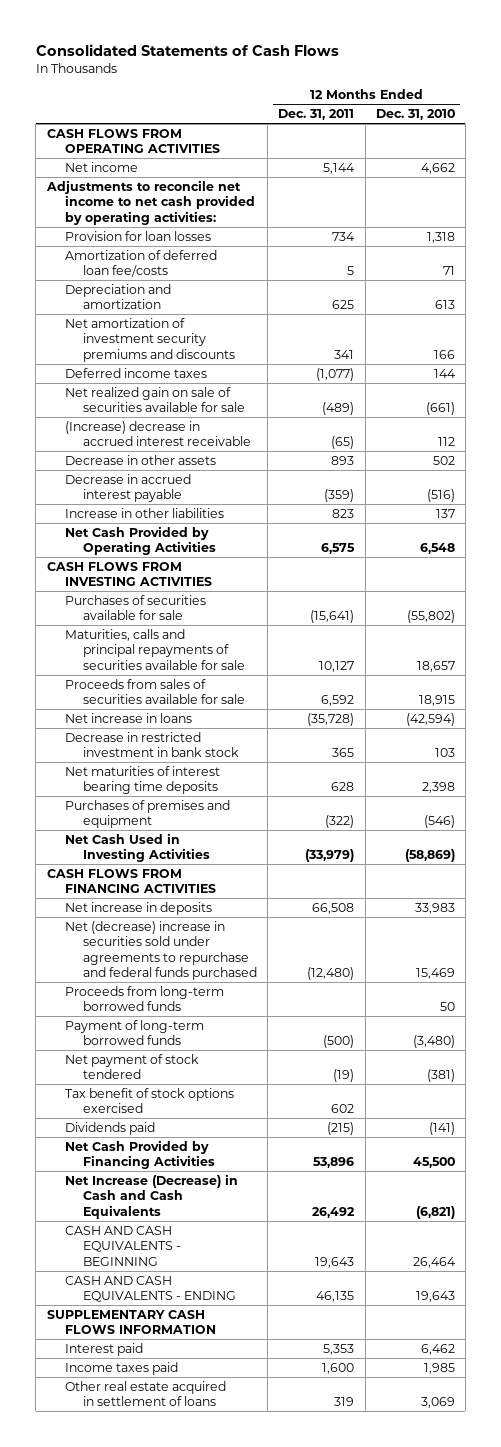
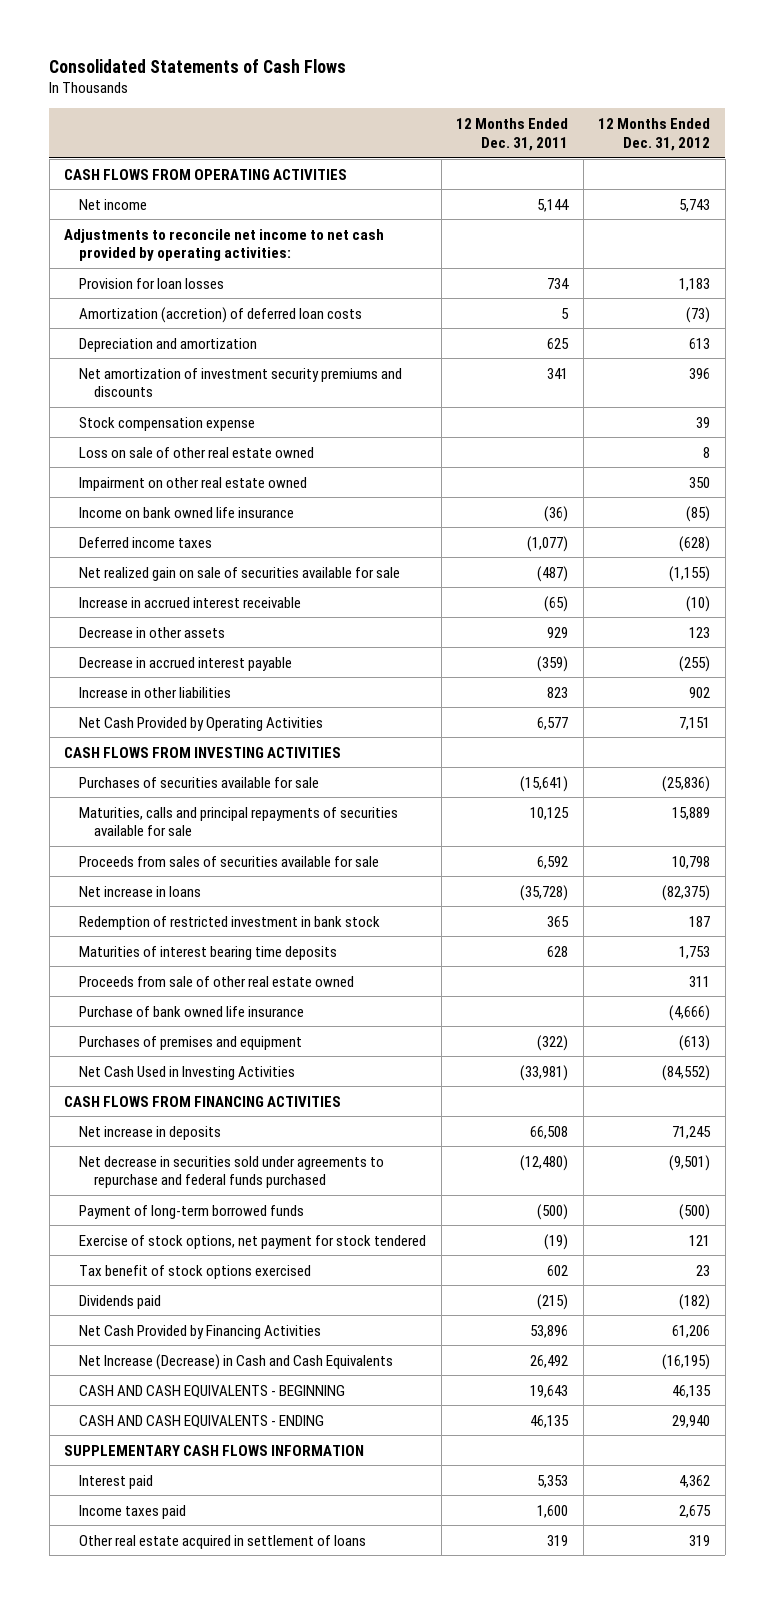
[375,109,455,121] Dec. 31, 2010 -> none
none -> [598,118,711,151] 12 Months Ended Dec. 31, 2012
[64,249,217,278] Amortization of deferred loan fee/costs -> [79,306,363,323] Amortization (accretion) of deferred loan costs
none -> [79,416,256,431] Stock compensation expense
none -> [79,446,315,458] Loss on sale of other real estate owned
none -> [79,476,308,491] Impairment on other real estate owned
none -> [79,506,295,518] Income on bank owned life insurance
[322,402,355,416] (489) -> [537,565,569,582] (487)
[64,420,252,447] (Increase) decrease in accrued interest receivable -> [79,596,302,608] Increase in accrued interest receivable
[331,455,355,465] 893 -> [547,626,569,638] 929
[321,543,356,555] 6,575 -> [537,716,569,730] 6,577
[319,660,355,672] 10,127 -> [530,806,570,820] 10,125
[64,731,240,758] Decrease in restricted investment in bank stock -> [79,915,381,930] Redemption of restricted investment in bank stock
[64,765,220,795] Net maturities of interest bearing time deposits -> [79,945,338,960] Maturities of interest bearing time deposits
none -> [79,975,355,987] Proceeds from sale of other real estate owned
none -> [79,1005,305,1017] Purchase of bank owned life insurance
[305,849,355,863] (33,979) -> [520,1064,569,1081] (33,981)
[64,985,224,1012] Proceeds from long-term borrowed funds -> none
[64,920,258,980] Net (decrease) increase in securities sold under agreements to repurchase and federal funds purchased -> [79,1155,385,1189] Net decrease in securities sold under agreements to repurchase and federal funds purchased
[64,1053,199,1080] Net payment of stock tendered -> [79,1234,427,1249] Exercise of stock options, net payment for stock tendered

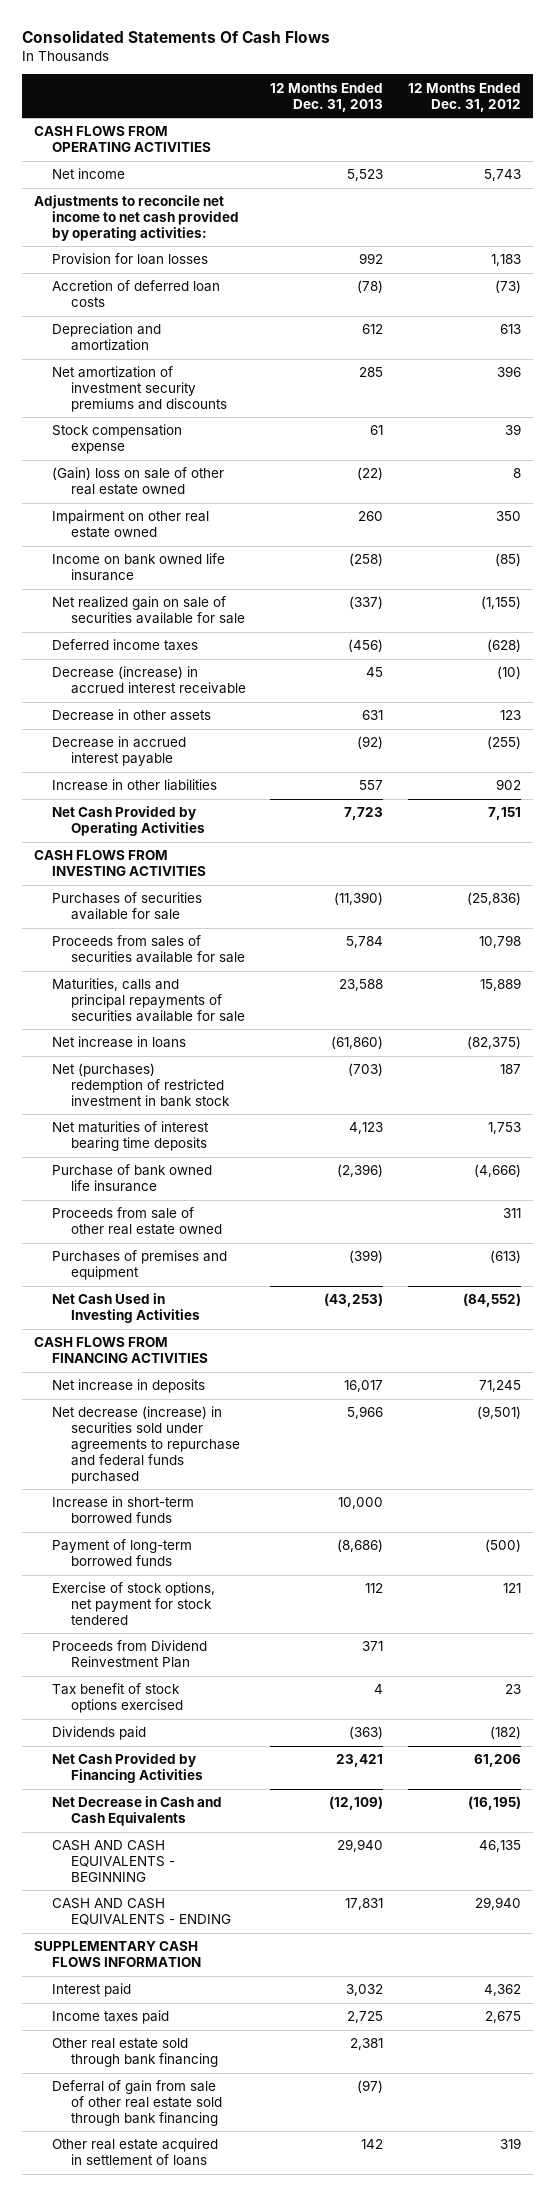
[49,58,347,73] Consolidated Statements of Cash Flows -> [21,29,330,43] Consolidated Statements Of Cash Flows
[456,118,569,151] 12 Months Ended Dec. 31, 2011 -> none
none -> [270,82,384,112] 12 Months Ended Dec. 31, 2013
[79,306,363,323] Amortization (accretion) of deferred loan costs -> [52,280,221,308] Accretion of deferred loan costs
[79,446,315,458] Loss on sale of other real estate owned -> [52,467,225,496] (Gain) loss on sale of other real estate owned
[79,536,213,548] Deferred income taxes -> [52,639,199,652] Deferred income taxes
[79,596,302,608] Increase in accrued interest receivable -> [52,666,246,695] Decrease (increase) in accrued interest receivable
[79,806,399,837] Maturities, calls and principal repayments of securities available for sale -> [52,978,245,1023] Maturities, calls and principal repayments of securities available for sale
[79,915,381,930] Redemption of restricted investment in bank stock -> [52,1063,230,1108] Net (purchases) redemption of restricted investment in bank stock
[79,945,338,960] Maturities of interest bearing time deposits -> [52,1121,210,1152] Net maturities of interest bearing time deposits
[79,975,355,987] Proceeds from sale of other real estate owned -> [52,1207,222,1236] Proceeds from sale of other real estate owned
[79,1155,385,1189] Net decrease in securities sold under agreements to repurchase and federal funds purchased -> [52,1406,240,1484] Net decrease (increase) in securities sold under agreements to repurchase and federal funds purchased
none -> [52,1496,195,1524] Increase in short-term borrowed funds
none -> [52,1640,208,1669] Proceeds from Dividend Reinvestment Plan
[79,1353,394,1370] Net Increase (Decrease) in Cash and Cash Equivalents -> [52,1796,223,1827] Net Decrease in Cash and Cash Equivalents
none -> [52,2038,218,2068] Other real estate sold through bank financing
none -> [52,2080,222,2127] Deferral of gain from sale of other real estate sold through bank financing

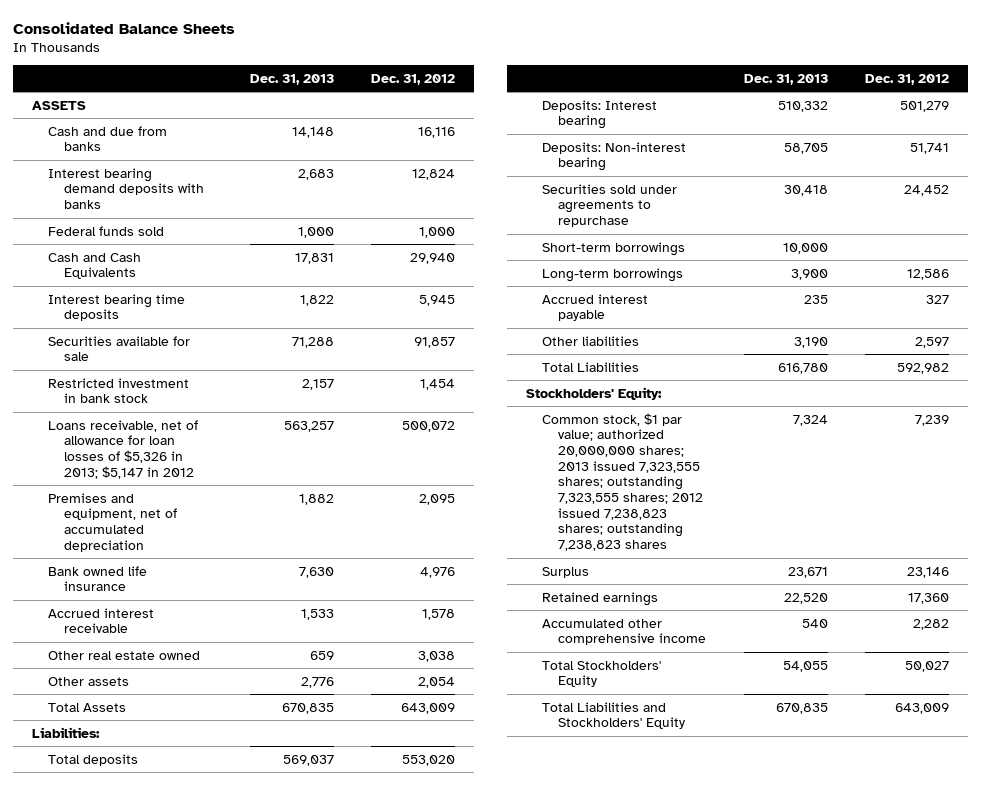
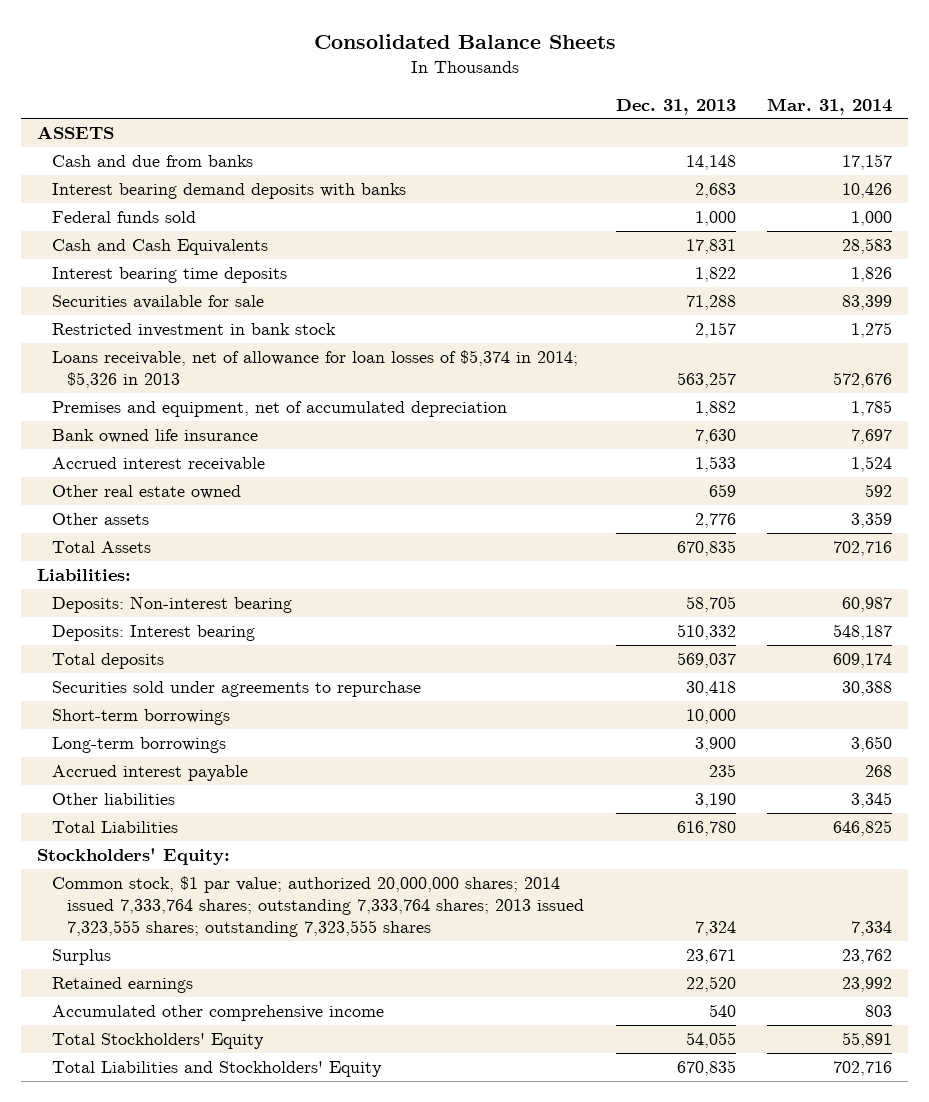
[371,73,456,85] Dec. 31, 2012 -> none
none -> [767,97,893,115] Mar. 31, 2014
[47,419,198,479] Loans receivable, net of allowance for loan losses of $5,326 in 2013; $5,147 in 2012 -> [52,349,579,389] Loans receivable, net of allowance for loan losses of $5,374 in 2014; $5,326 in 2013
[542,99,658,130] Deposits: Interest bearing -> [52,624,256,641] Deposits: Interest bearing
[47,753,138,766] Total deposits -> [52,652,165,669] Total deposits
[542,412,704,552] Common stock, $1 par value; authorized 20,000,000 shares; 2013 issued 7,323,555 shares; outstanding 7,323,555 shares; 2012 issued 7,238,823 shares; outstanding 7,238,823 shares -> [52,875,585,938] Common stock, $1 par value; authorized 20,000,000 shares; 2014 issued 7,333,764 shares; outstanding 7,333,764 shares; 2013 issued 7,323,555 shares; outstanding 7,323,555 shares

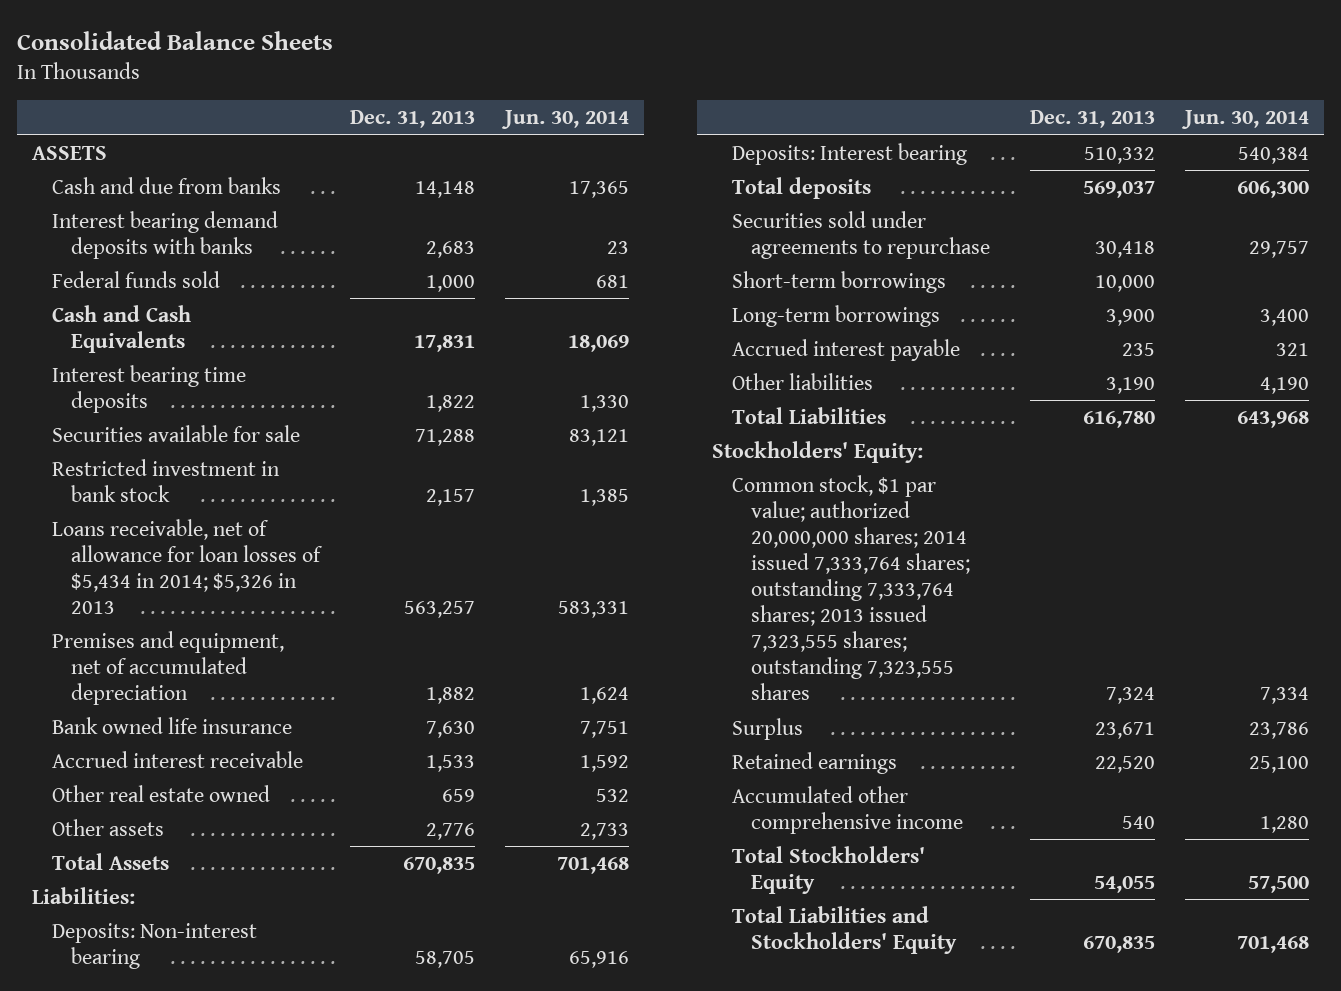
[767,97,893,115] Mar. 31, 2014 -> none
none -> [501,110,630,130] Jun. 30, 2014
[52,349,579,389] Loans receivable, net of allowance for loan losses of $5,374 in 2014; $5,326 in 2013 -> [51,518,324,614] Loans receivable, net of allowance for loan losses of $5,434 in 2014; $5,326 in 2013

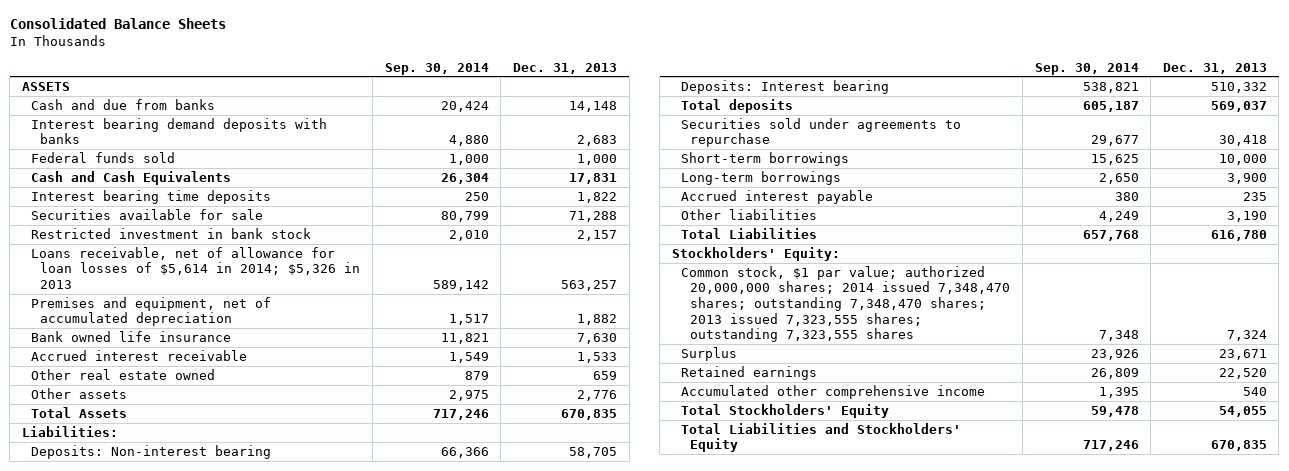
[501,110,630,130] Jun. 30, 2014 -> none
none -> [384,62,489,75] Sep. 30, 2014
[51,518,324,614] Loans receivable, net of allowance for loan losses of $5,434 in 2014; $5,326 in 2013 -> [31,246,361,289] Loans receivable, net of allowance for loan losses of $5,614 in 2014; $5,326 in 2013
[731,474,970,700] Common stock, $1 par value; authorized 20,000,000 shares; 2014 issued 7,333,764 shares; outstanding 7,333,764 shares; 2013 issued 7,323,555 shares; outstanding 7,323,555 shares -> [681,265,1011,343] Common stock, $1 par value; authorized 20,000,000 shares; 2014 issued 7,348,470 shares; outstanding 7,348,470 shares; 2013 issued 7,323,555 shares; outstanding 7,323,555 shares

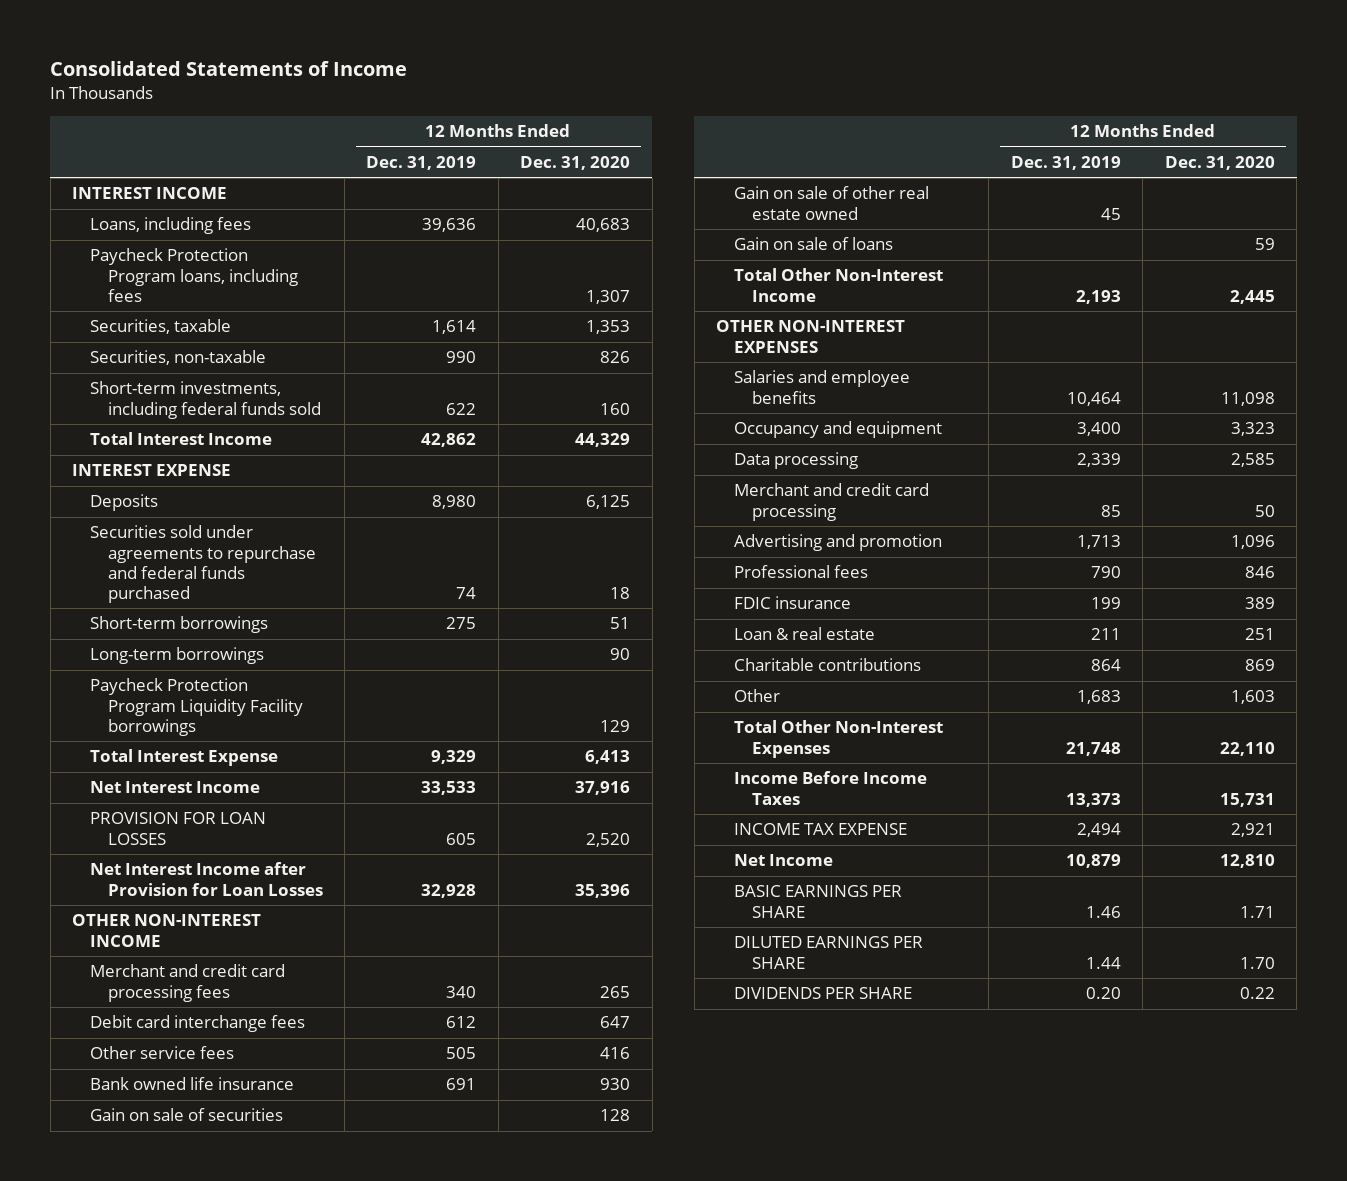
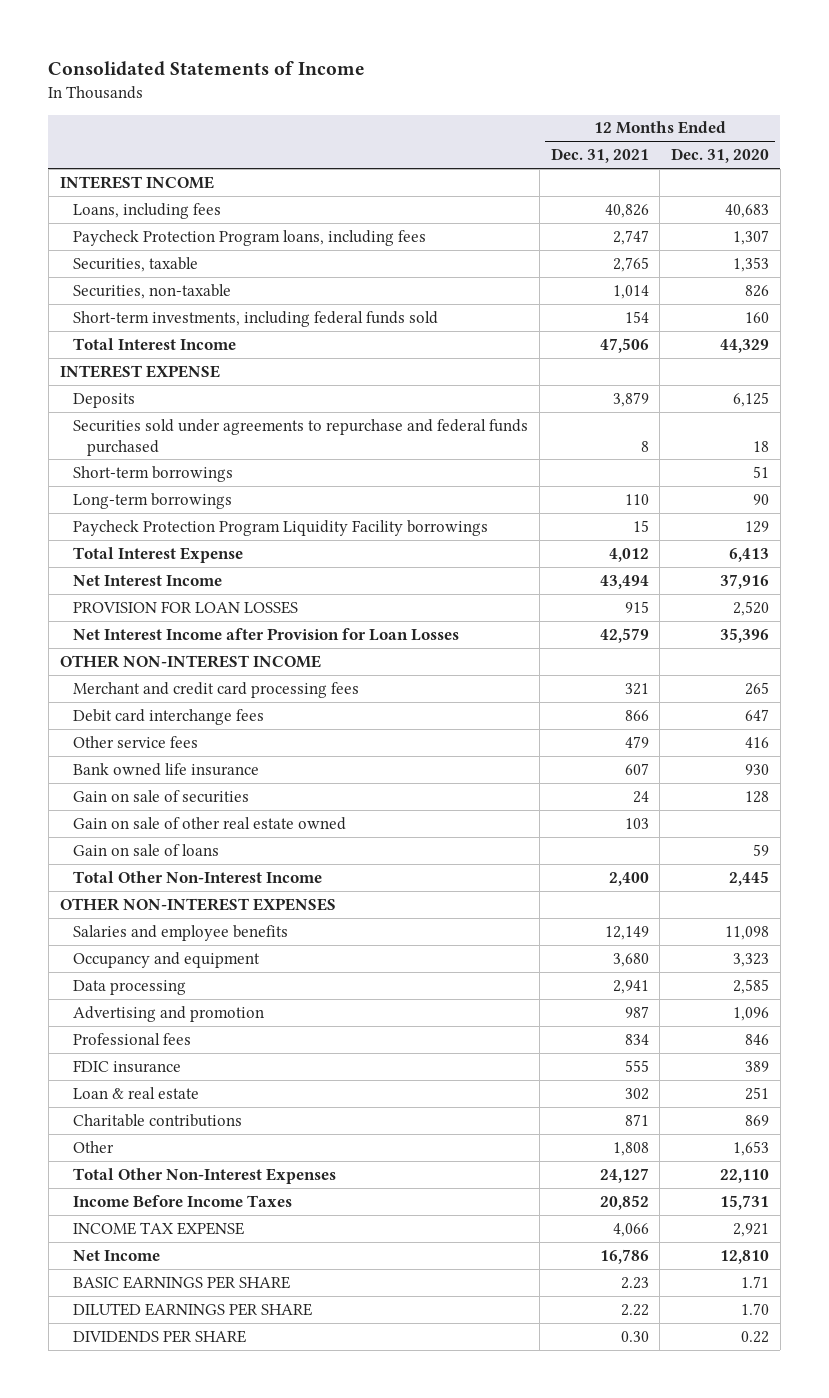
[366,155,477,170] Dec. 31, 2019 -> none
none -> [550,148,649,164] Dec. 31, 2021
[734,483,930,521] Merchant and credit card processing -> none
[1230,690,1275,705] 1,603 -> [733,1140,770,1156] 1,653

